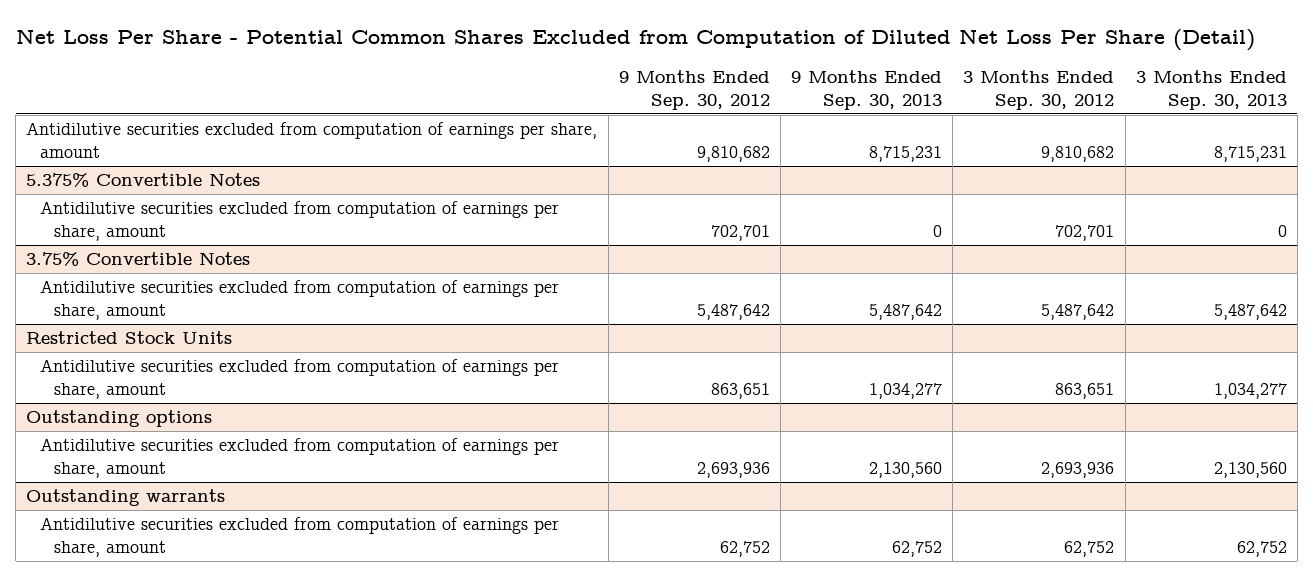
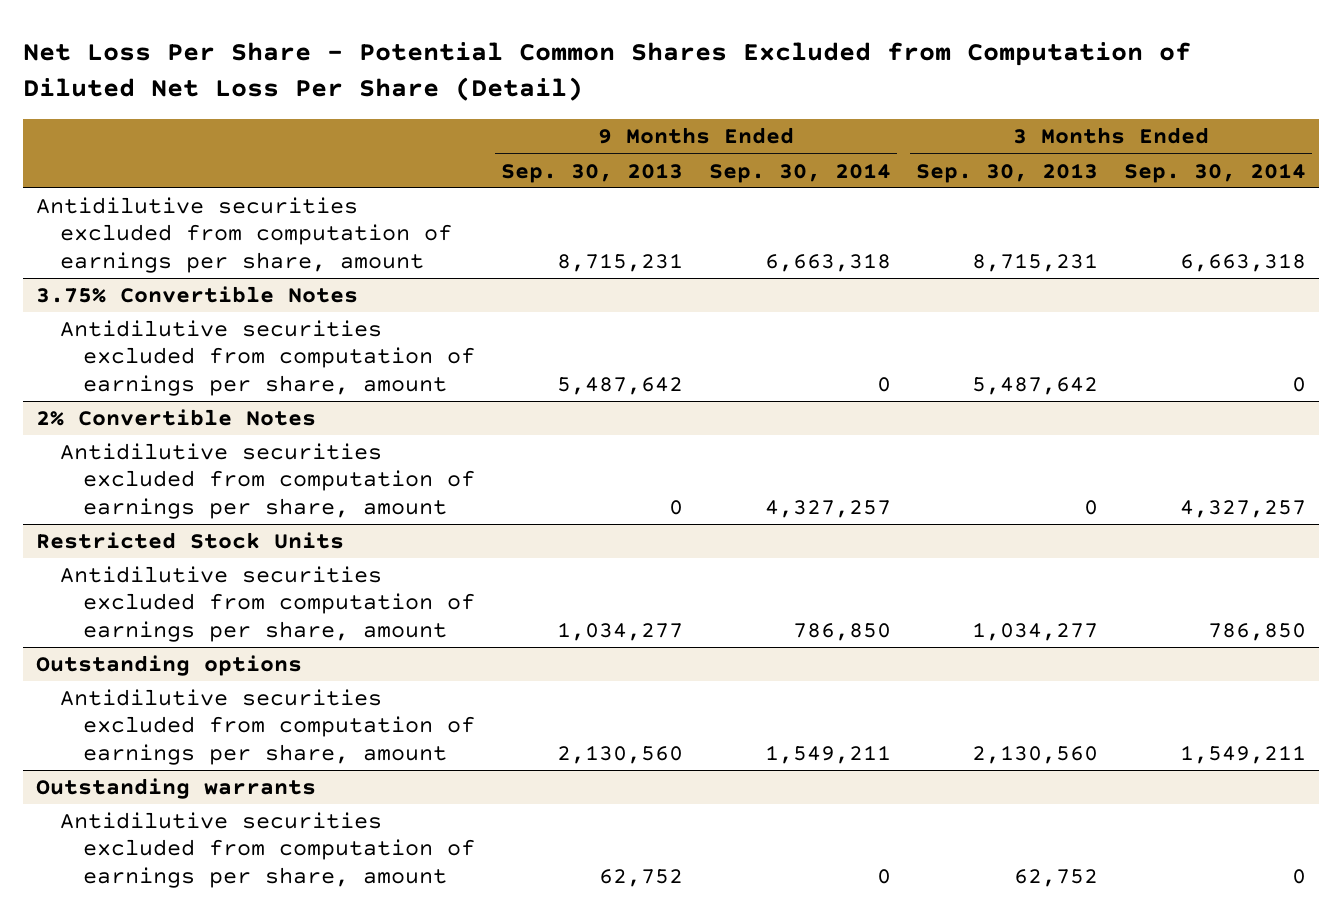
[618,69,770,110] 9 Months Ended Sep. 30, 2012 -> none
[963,69,1115,110] 3 Months Ended Sep. 30, 2012 -> none
none -> [708,162,891,183] Sep. 30, 2014
none -> [1123,162,1306,183] Sep. 30, 2014
[26,173,261,188] 5.375% Convertible Notes -> none
[40,201,560,242] Antidilutive securities excluded from computation of earnings per share, amount -> none
none -> [36,409,317,427] 2% Convertible Notes
none -> [59,443,476,519] Antidilutive securities excluded from computation of earnings per share, amount

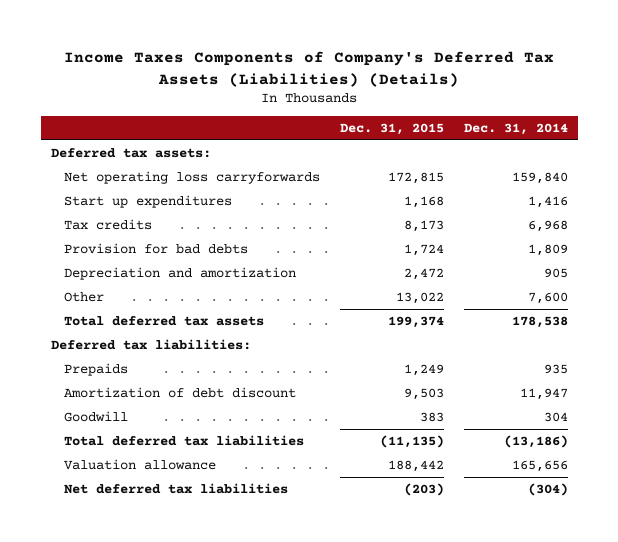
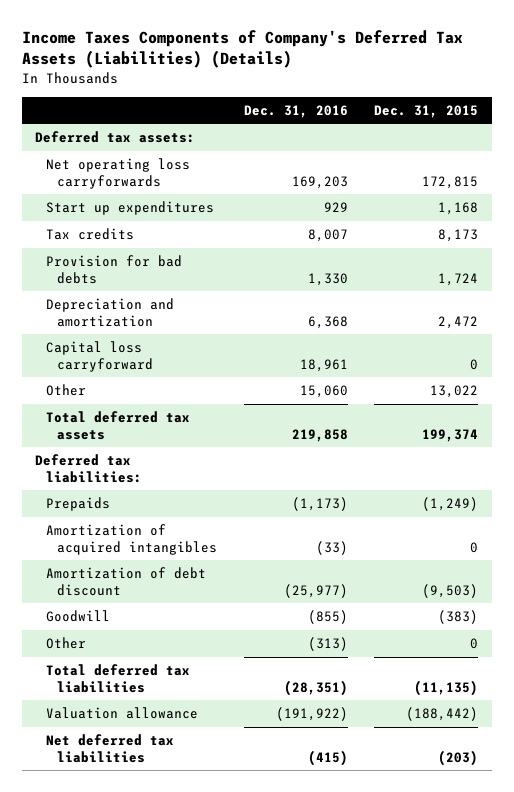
[463,123,568,136] Dec. 31, 2014 -> none
none -> [243,104,348,118] Dec. 31, 2016
none -> [45,341,153,372] Capital loss carryforward
[404,363,445,376] 1,249 -> [422,497,479,512] (1,249)
none -> [45,524,217,555] Amortization of acquired intangibles
[404,387,445,400] 9,503 -> [422,583,479,598] (9,503)
[420,411,445,422] 383 -> [438,610,479,625] (383)
none -> [45,637,86,650] Other
[388,459,445,472] 188,442 -> [406,707,479,722] (188,442)

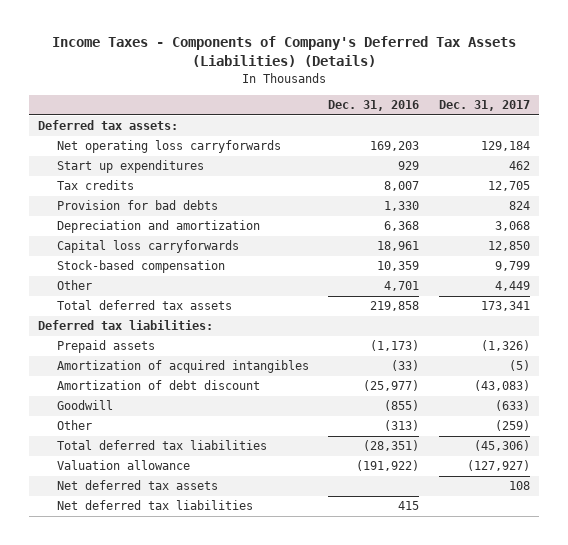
[21,30,463,69] Income Taxes Components of Company's Deferred Tax Assets (Liabilities) (Details) -> [52,36,517,68] Income Taxes - Components of Company's Deferred Tax Assets (Liabilities) (Details)
[374,104,479,118] Dec. 31, 2015 -> none
none -> [438,100,530,112] Dec. 31, 2017
[45,341,153,372] Capital loss carryforward -> [56,240,239,254] Capital loss carryforwards
none -> [56,260,225,274] Stock-based compensation
[299,385,348,399] 15,060 -> [384,281,420,292] 4,701
[45,497,110,512] Prepaids -> [56,340,155,354] Prepaid assets
none -> [56,480,218,491] Net deferred tax assets
[307,749,348,766] (415) -> [398,501,420,511] 415

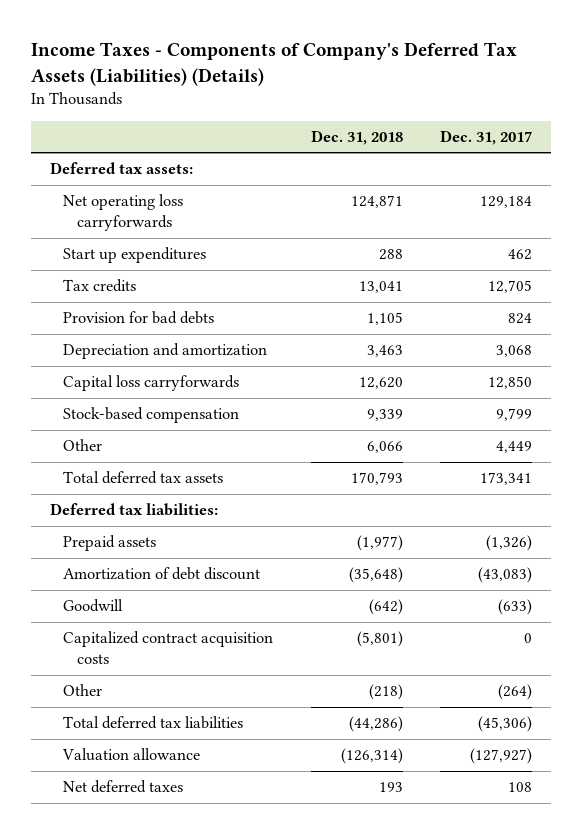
[328,100,420,112] Dec. 31, 2016 -> none
none -> [310,129,403,145] Dec. 31, 2018
[56,360,309,374] Amortization of acquired intangibles -> none
none -> [63,631,274,665] Capitalized contract acquisition costs
[494,420,530,432] (259) -> [498,684,533,701] (264)
[56,500,253,511] Net deferred tax liabilities -> none
[56,480,218,491] Net deferred tax assets -> [63,780,184,794] Net deferred taxes

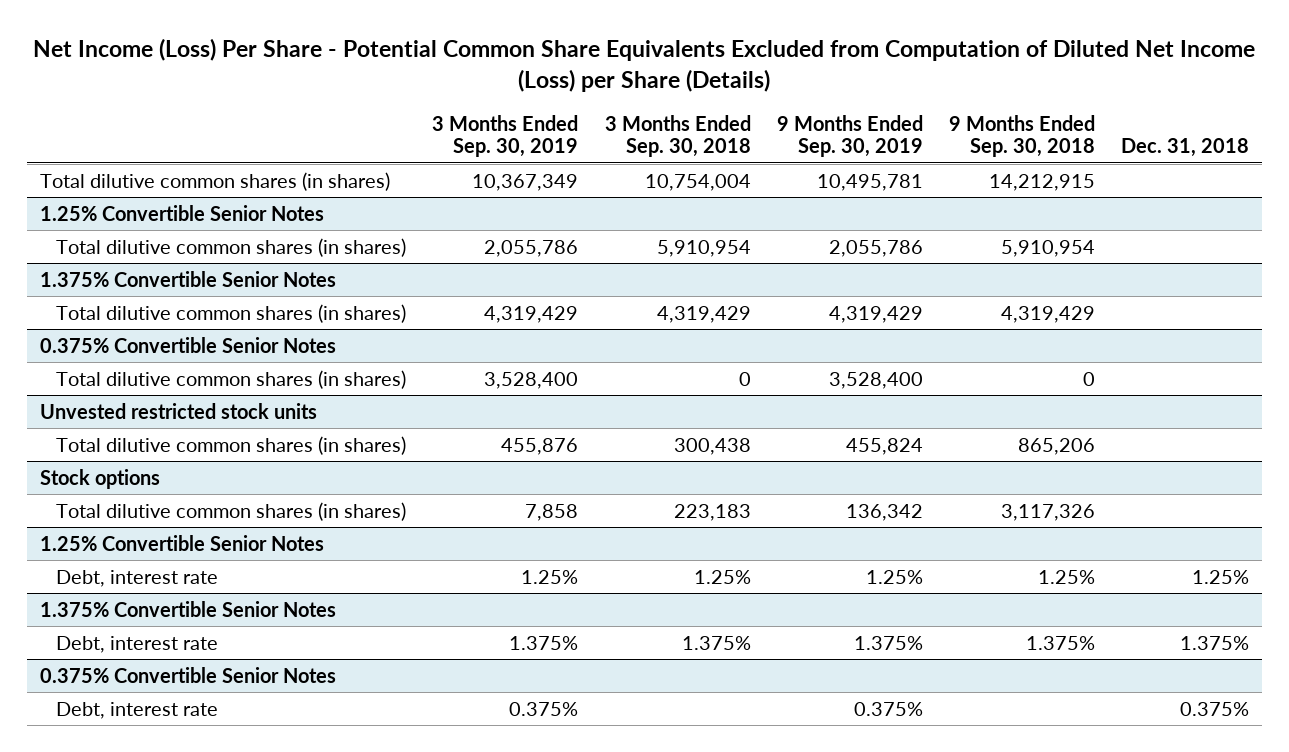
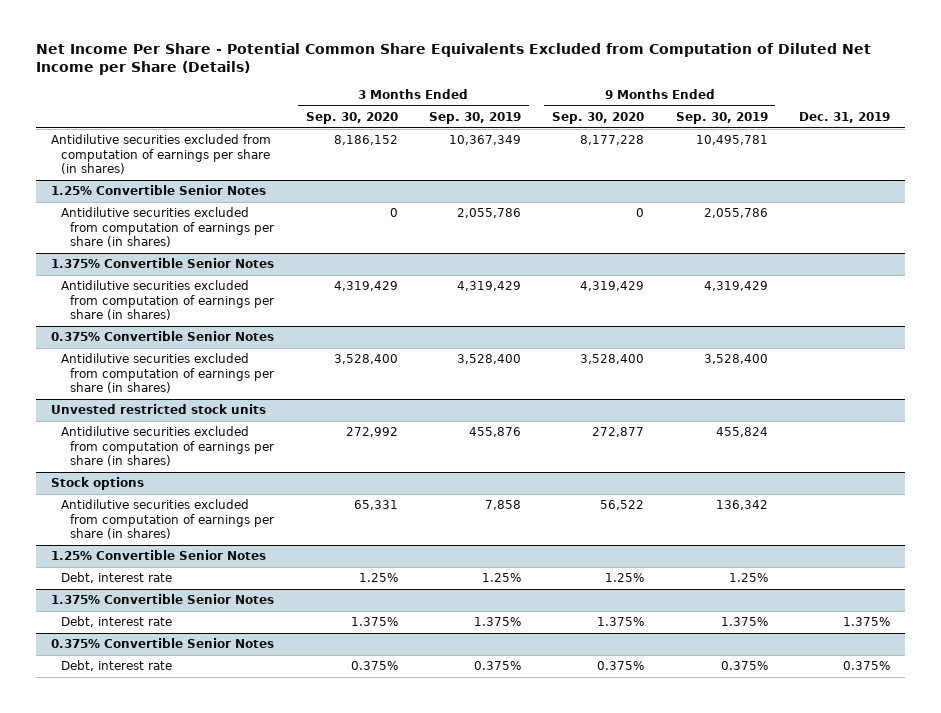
[33,38,1256,92] Net Income (Loss) Per Share - Potential Common Share Equivalents Excluded from Computation of Diluted Net Income (Loss) per Share (Details) -> [35,42,871,75] Net Income Per Share - Potential Common Share Equivalents Excluded from Computation of Diluted Net Income per Share (Details)
[604,114,751,158] 3 Months Ended Sep. 30, 2018 -> none
[948,114,1095,158] 9 Months Ended Sep. 30, 2018 -> none
[1120,138,1249,158] Dec. 31, 2018 -> none
none -> [305,111,398,124] Sep. 30, 2020
none -> [552,111,645,124] Sep. 30, 2020
none -> [798,111,890,123] Dec. 31, 2019
[40,171,391,191] Total dilutive common shares (in shares) -> [51,134,272,175] Antidilutive securities excluded from computation of earnings per share (in shares)
[56,237,407,257] Total dilutive common shares (in shares) -> [60,207,275,248] Antidilutive securities excluded from computation of earnings per share (in shares)
[56,303,407,323] Total dilutive common shares (in shares) -> [60,280,275,321] Antidilutive securities excluded from computation of earnings per share (in shares)
[56,369,407,389] Total dilutive common shares (in shares) -> [60,353,275,394] Antidilutive securities excluded from computation of earnings per share (in shares)
[56,435,407,455] Total dilutive common shares (in shares) -> [60,426,275,467] Antidilutive securities excluded from computation of earnings per share (in shares)
[56,501,407,521] Total dilutive common shares (in shares) -> [60,499,275,540] Antidilutive securities excluded from computation of earnings per share (in shares)

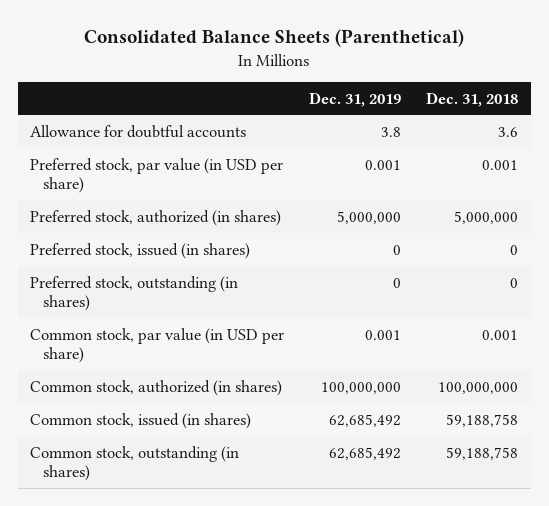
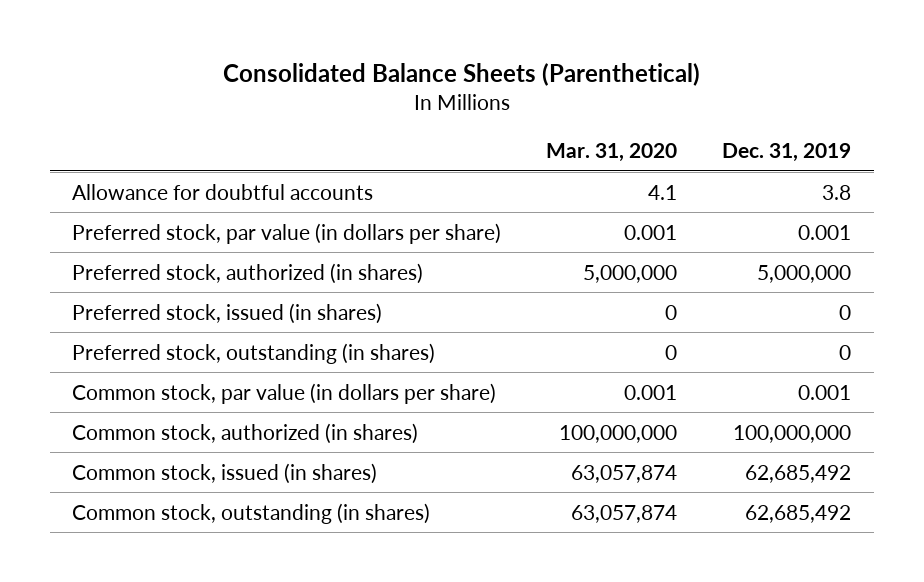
[426,91,519,107] Dec. 31, 2018 -> none
none -> [546,143,678,163] Mar. 31, 2020
[30,157,284,194] Preferred stock, par value (in USD per share) -> [72,222,502,244] Preferred stock, par value (in dollars per share)
[30,327,285,364] Common stock, par value (in USD per share) -> [72,382,497,404] Common stock, par value (in dollars per share)

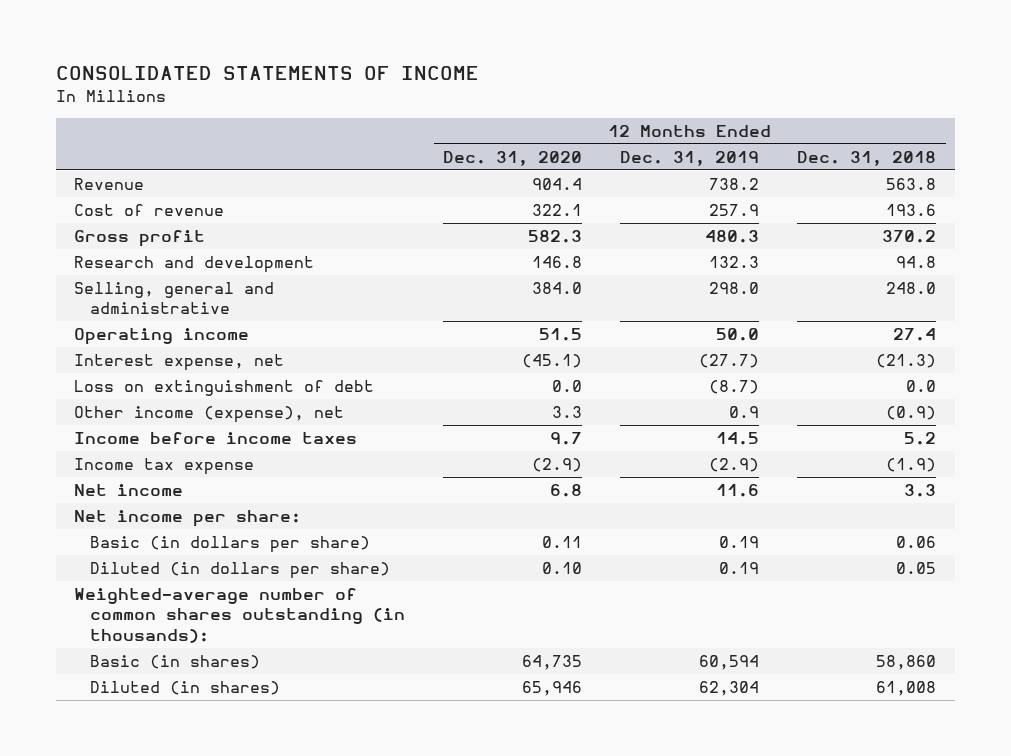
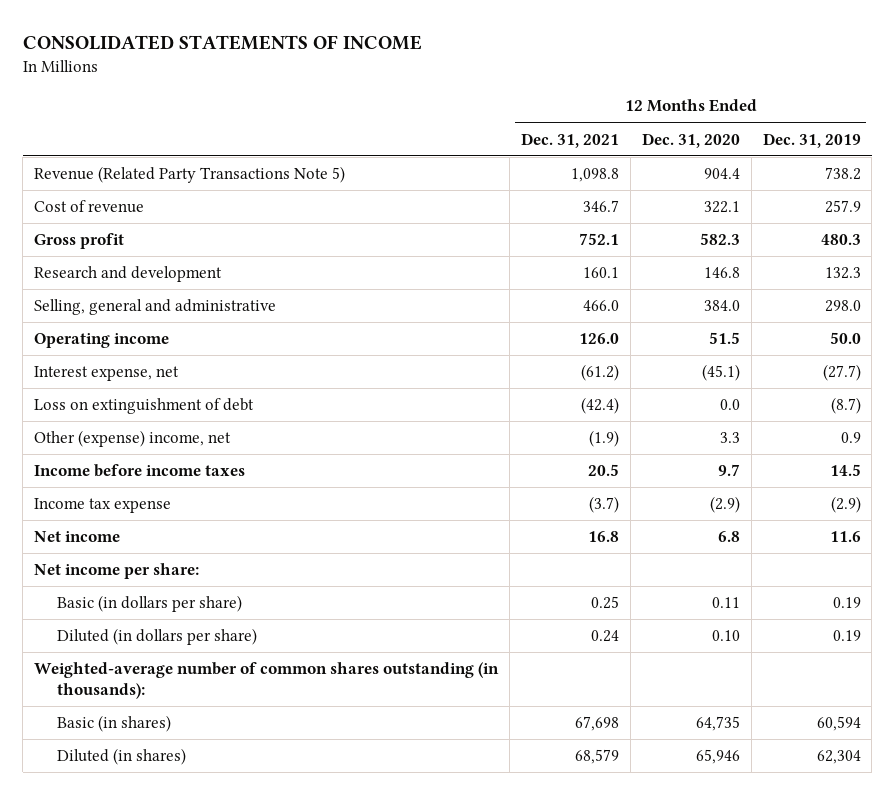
[797,150,937,166] Dec. 31, 2018 -> none
none -> [520,132,619,148] Dec. 31, 2021
[74,178,145,191] Revenue -> [33,166,345,184] Revenue (Related Party Transactions Note 5)
[74,406,345,424] Other income (expense), net -> [33,430,231,448] Other (expense) income, net

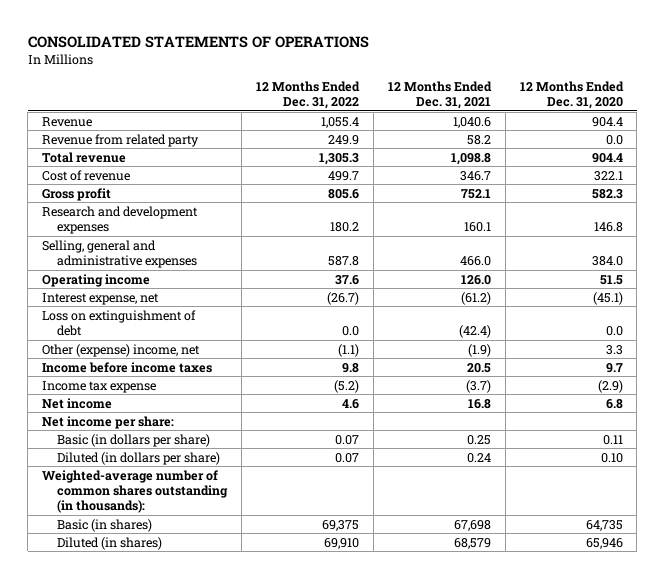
[22,35,422,51] CONSOLIDATED STATEMENTS OF INCOME -> [27,36,369,49] CONSOLIDATED STATEMENTS OF OPERATIONS
[762,132,861,148] Dec. 31, 2019 -> none
none -> [256,80,361,109] 12 Months Ended Dec. 31, 2022
none -> [42,116,93,127] Revenue
none -> [42,133,200,147] Revenue from related party
[33,166,345,184] Revenue (Related Party Transactions Note 5) -> [42,151,127,163] Total revenue
[33,266,222,283] Research and development -> [42,205,199,234] Research and development expenses
[33,299,276,316] Selling, general and administrative -> [42,239,198,268] Selling, general and administrative expenses

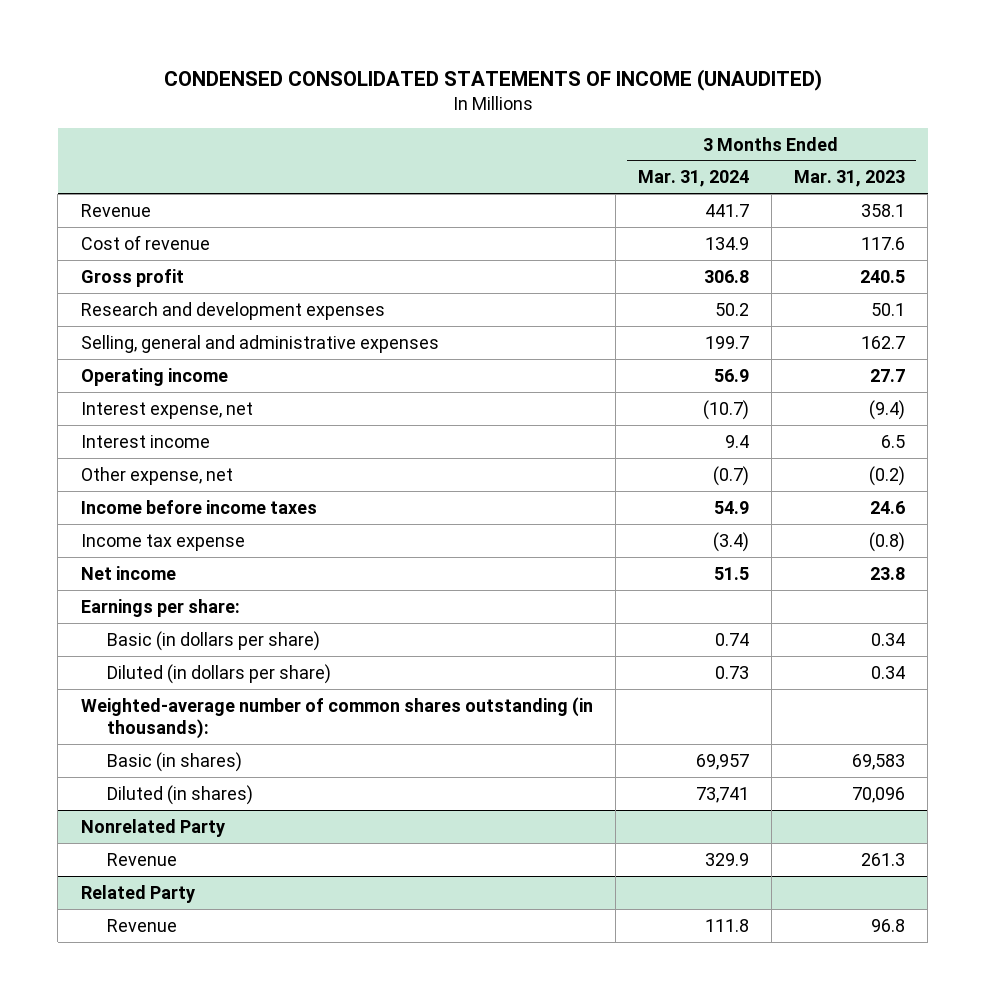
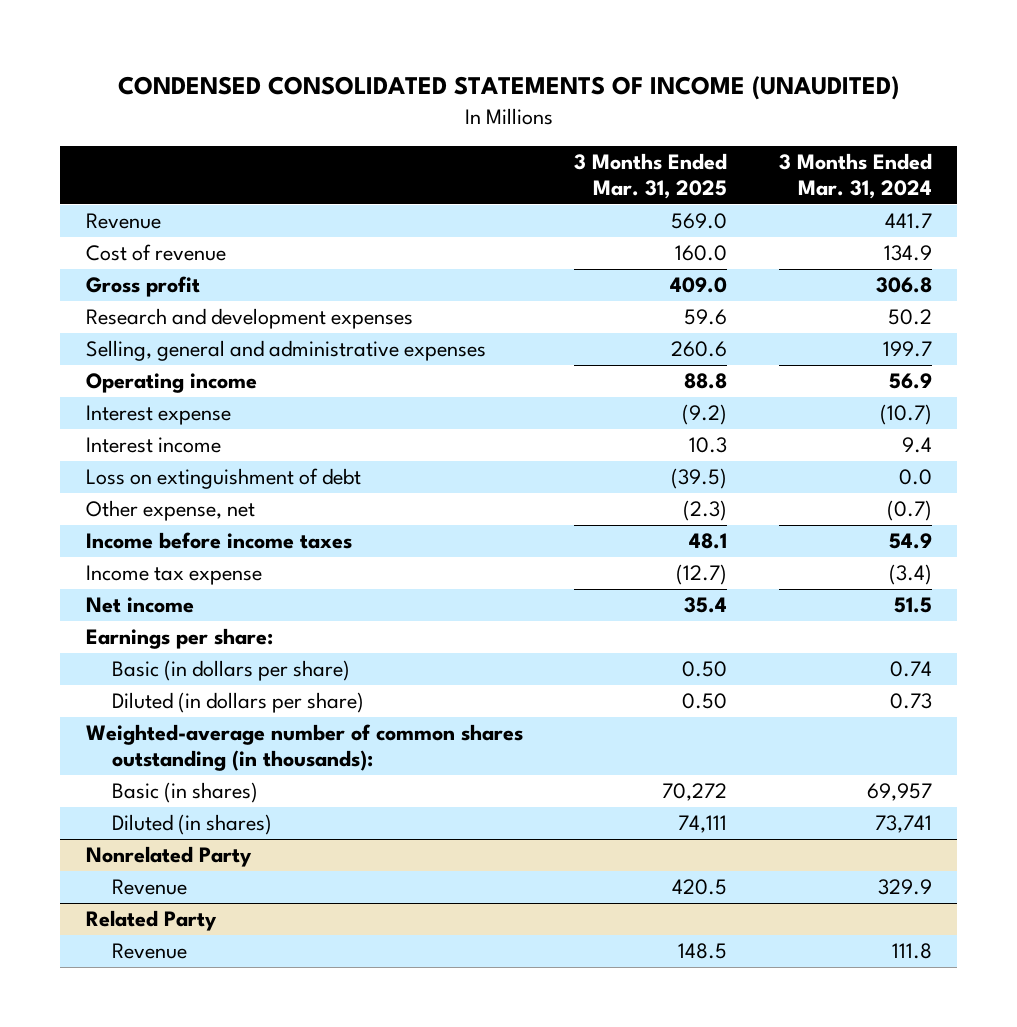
[794,170,906,188] Mar. 31, 2023 -> none
none -> [574,153,728,200] 3 Months Ended Mar. 31, 2025
[80,401,253,419] Interest expense, net -> [85,405,231,426] Interest expense
none -> [85,468,361,490] Loss on extinguishment of debt

